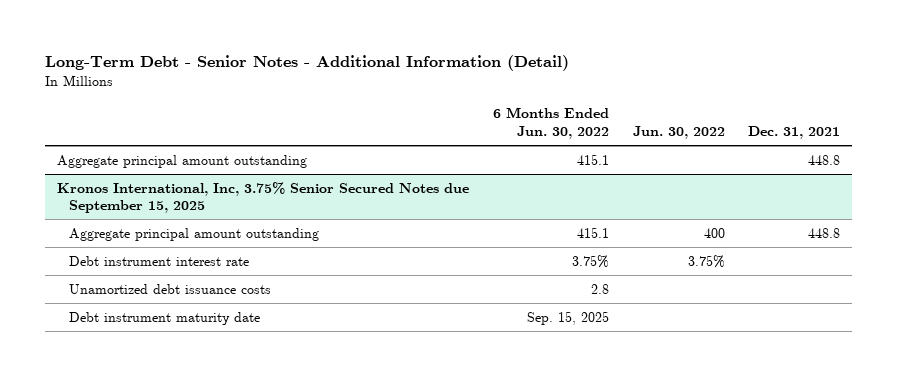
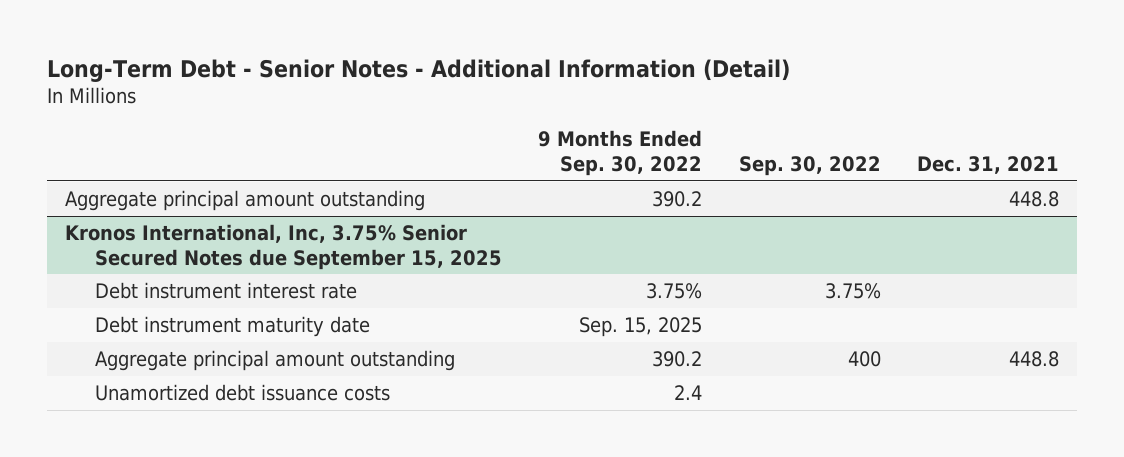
[492,107,609,140] 6 Months Ended Jun. 30, 2022 -> none
[632,126,725,140] Jun. 30, 2022 -> none
none -> [538,130,703,177] 9 Months Ended Sep. 30, 2022
none -> [738,156,881,177] Sep. 30, 2022
[69,227,320,241] Aggregate principal amount outstanding -> [94,349,455,371] Aggregate principal amount outstanding
[69,283,272,294] Unamortized debt issuance costs -> [94,383,390,401] Unamortized debt issuance costs

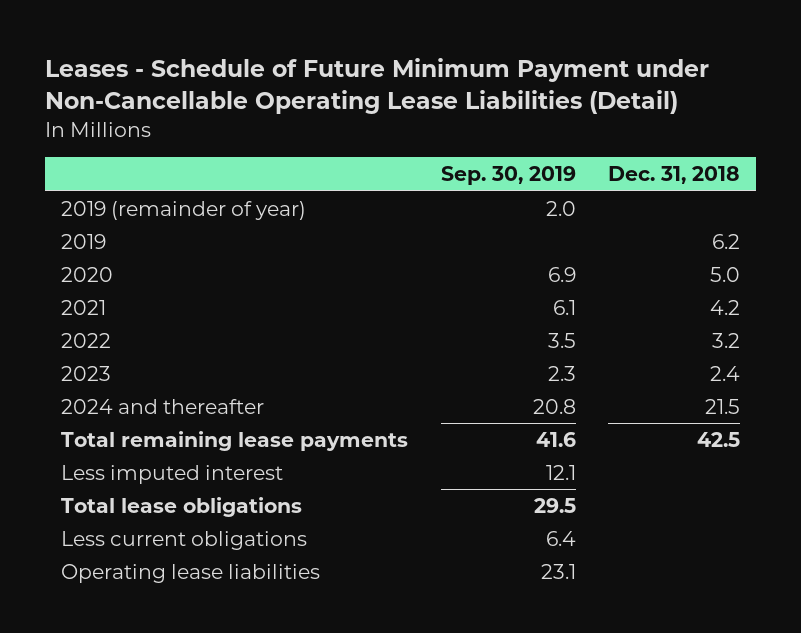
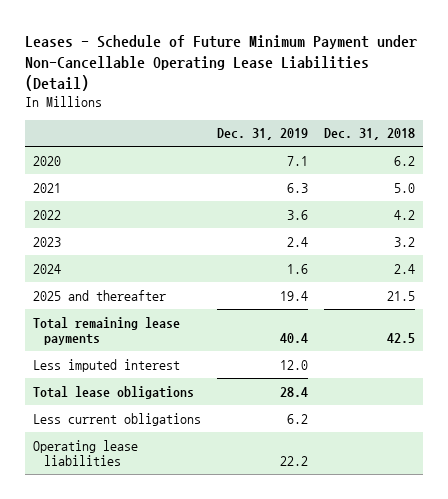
[440,166,576,186] Sep. 30, 2019 -> none
none -> [216,128,308,141] Dec. 31, 2019
[61,200,307,220] 2019 (remainder of year) -> none
[61,233,107,249] 2019 -> [32,155,61,166] 2020
[61,266,114,282] 2020 -> [32,182,61,193] 2021
[61,299,107,315] 2021 -> [32,209,61,220] 2022
[61,332,112,348] 2022 -> [32,236,61,247] 2023
[61,365,112,381] 2023 -> [32,263,61,274] 2024
[61,398,265,414] 2024 and thereafter -> [32,289,166,301] 2025 and thereafter

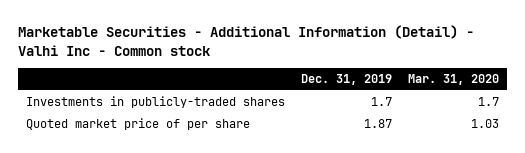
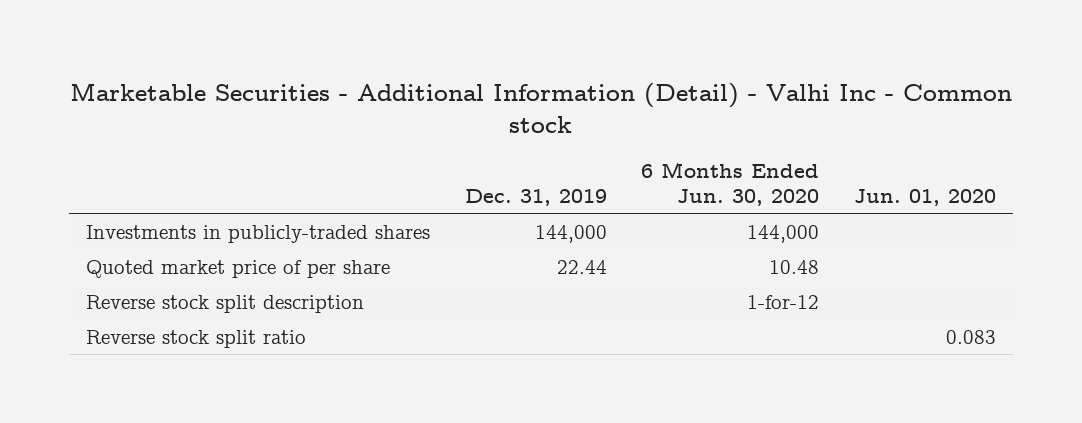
[407,74,499,86] Mar. 31, 2020 -> none
none -> [641,161,820,206] 6 Months Ended Jun. 30, 2020
none -> [853,188,996,206] Jun. 01, 2020
[370,97,392,107] 1.7 -> [534,224,607,243] 144,000
[363,119,392,129] 1.87 -> [556,259,607,274] 22.44
none -> [86,294,365,313] Reverse stock split description
none -> [86,329,307,348] Reverse stock split ratio

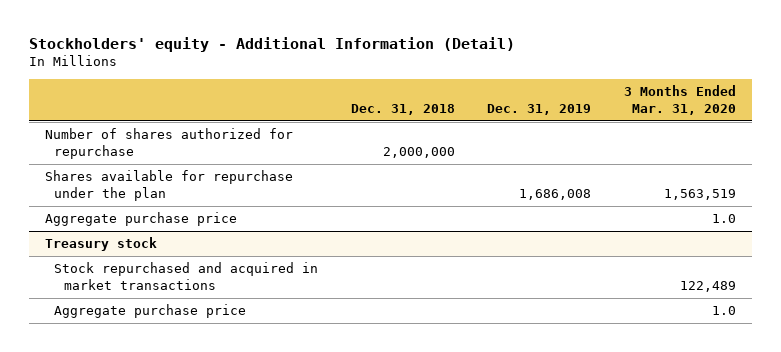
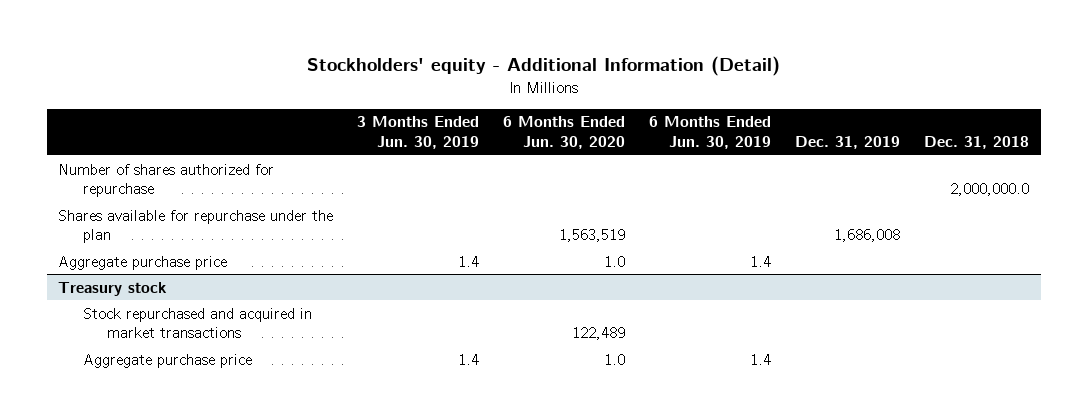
[623,85,736,115] 3 Months Ended Mar. 31, 2020 -> none
none -> [357,116,480,150] 3 Months Ended Jun. 30, 2019
none -> [503,116,626,150] 6 Months Ended Jun. 30, 2020
none -> [649,116,772,150] 6 Months Ended Jun. 30, 2019
[382,146,455,158] 2,000,000 -> [949,183,1029,197] 2,000,000.0

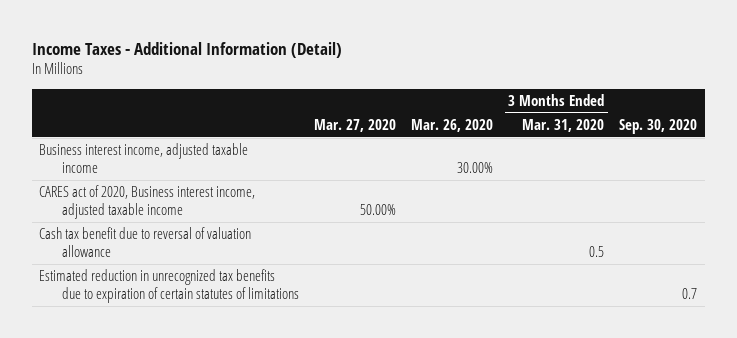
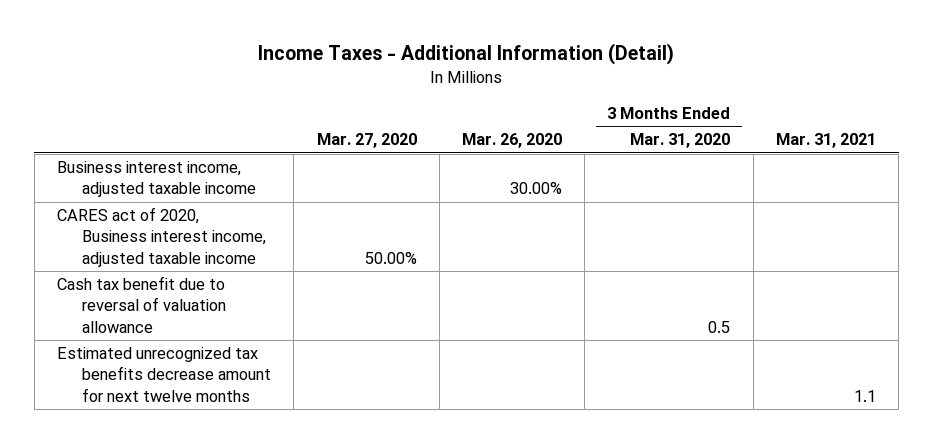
[619,119,698,135] Sep. 30, 2020 -> none
none -> [775,133,876,149] Mar. 31, 2021
[39,269,300,304] Estimated reduction in unrecognized tax benefits due to expiration of certain statutes of limitations -> [56,347,272,402] Estimated unrecognized tax benefits decrease amount for next twelve months

